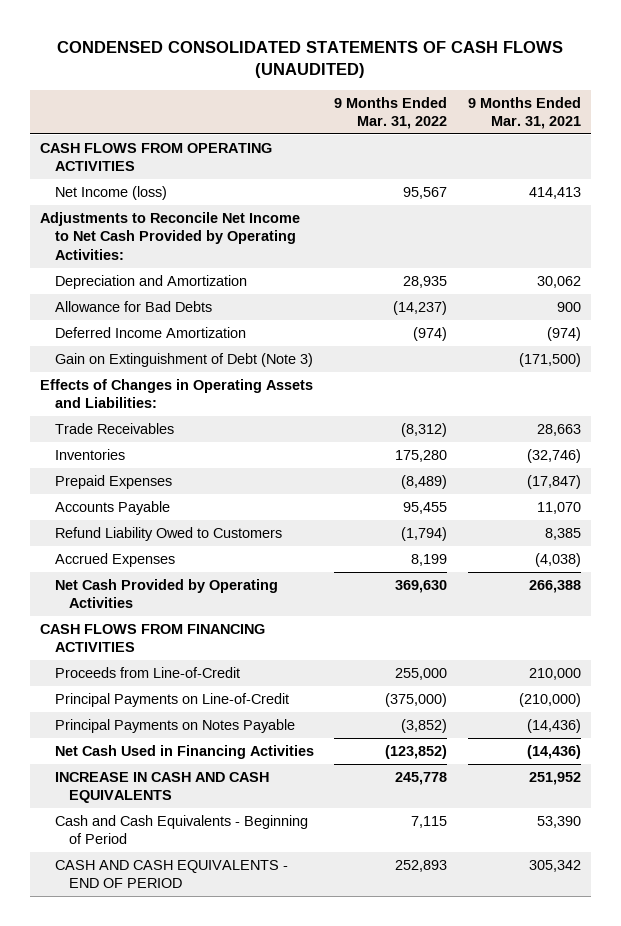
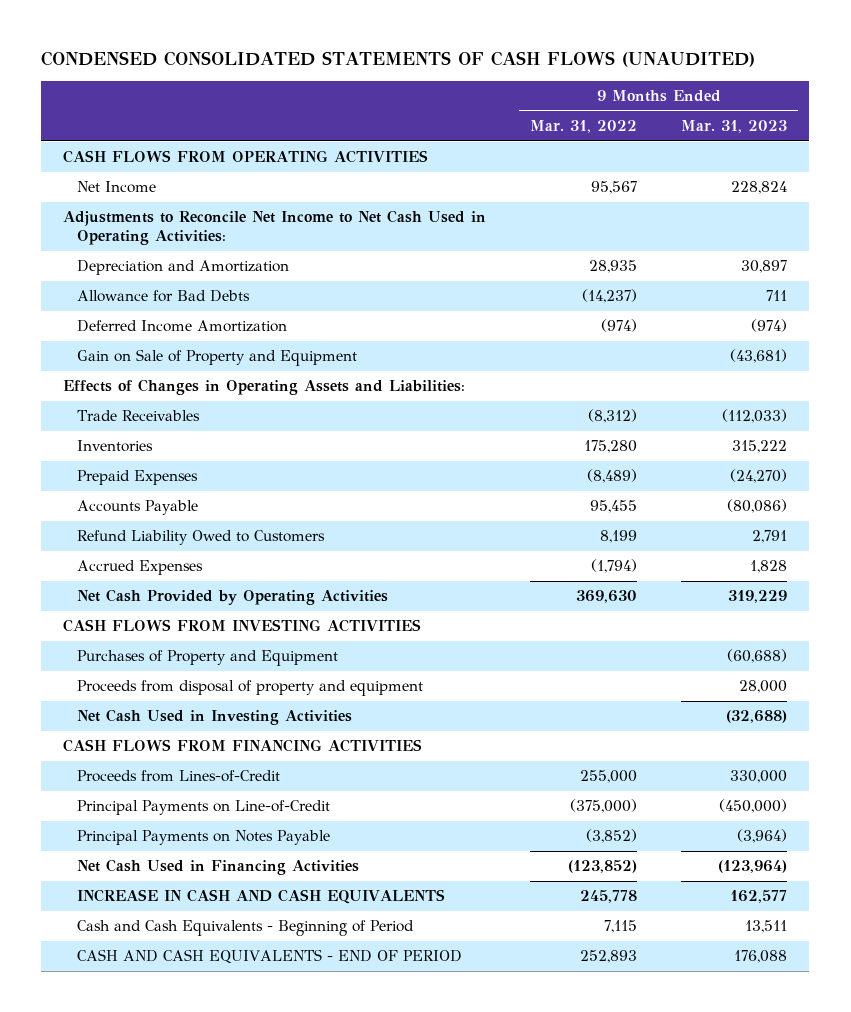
[467,96,581,129] 9 Months Ended Mar. 31, 2021 -> none
none -> [681,120,788,134] Mar. 31, 2023
[54,185,167,200] Net Income (loss) -> [77,181,157,194] Net Income
[40,211,301,260] Adjustments to Reconcile Net Income to Net Cash Provided by Operating Activities: -> [63,210,487,246] Adjustments to Reconcile Net Income to Net Cash Used in Operating Activities:
[54,352,313,367] Gain on Extinguishment of Debt (Note 3) -> none
none -> [77,349,358,367] Gain on Sale of Property and Equipment
[401,526,448,541] (1,794) -> [600,530,638,544] 8,199
[411,553,448,566] 8,199 -> [591,559,638,574] (1,794)
none -> [63,619,422,633] CASH FLOWS FROM INVESTING ACTIVITIES
none -> [77,650,339,667] Purchases of Property and Equipment
none -> [77,680,424,697] Proceeds from disposal of property and equipment
none -> [77,709,353,726] Net Cash Used in Investing Activities
[54,666,240,678] Proceeds from Line-of-Credit -> [77,770,281,783] Proceeds from Lines-of-Credit

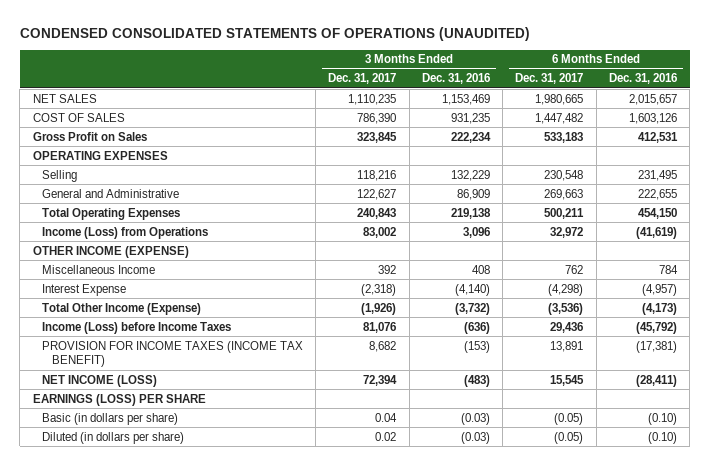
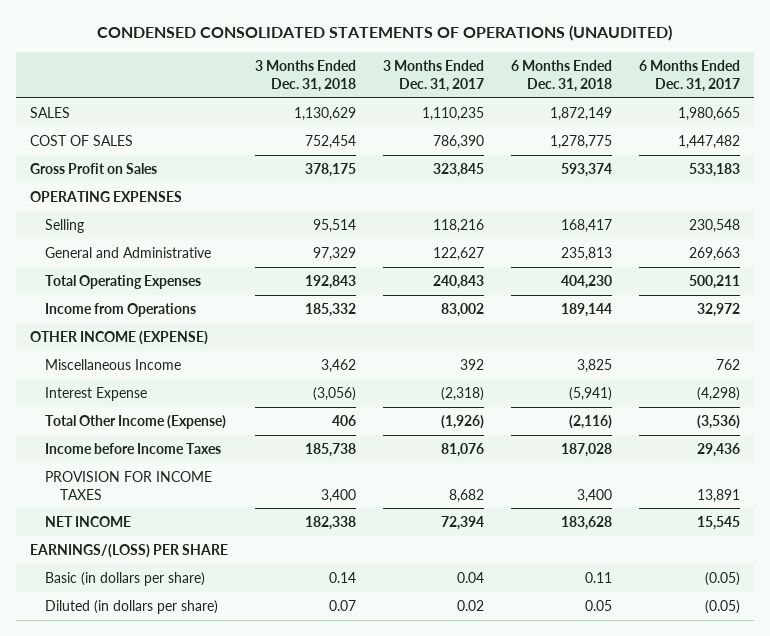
[421,73,490,85] Dec. 31, 2016 -> none
[608,73,677,85] Dec. 31, 2016 -> none
none -> [254,60,356,92] 3 Months Ended Dec. 31, 2018
none -> [511,60,613,92] 6 Months Ended Dec. 31, 2018
[32,93,97,103] NET SALES -> [29,106,70,118] SALES
[42,226,209,239] Income (Loss) from Operations -> [44,302,196,317] Income from Operations
[42,321,232,334] Income (Loss) before Income Taxes -> [44,442,221,454] Income before Income Taxes
[42,340,304,368] PROVISION FOR INCOME TAXES (INCOME TAX BENEFIT) -> [44,470,212,500] PROVISION FOR INCOME TAXES
[42,374,158,387] NET INCOME (LOSS) -> [44,515,131,527] NET INCOME
[32,393,206,406] EARNINGS (LOSS) PER SHARE -> [29,543,228,558] EARNINGS/(LOSS) PER SHARE

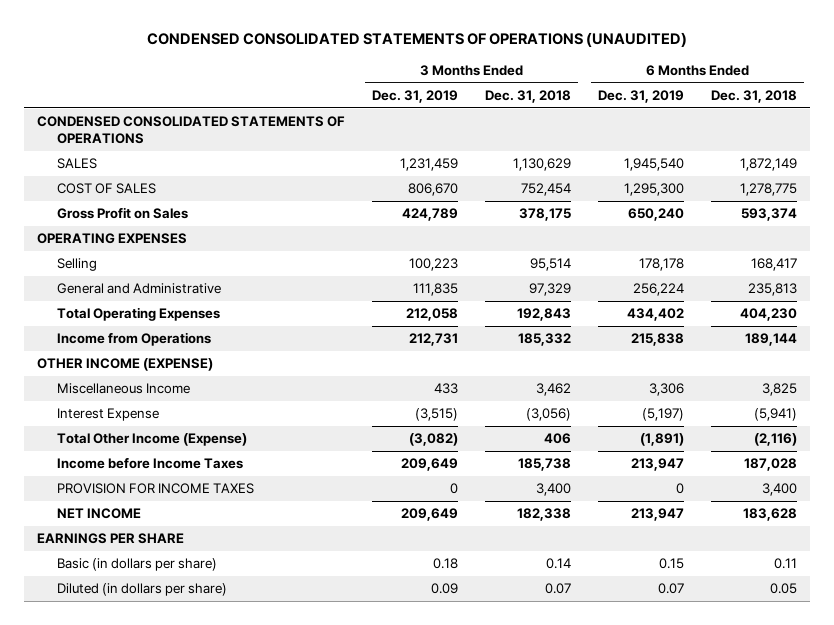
[382,60,484,92] 3 Months Ended Dec. 31, 2017 -> none
[639,60,741,92] 6 Months Ended Dec. 31, 2017 -> none
none -> [372,89,459,103] Dec. 31, 2019
none -> [598,89,685,103] Dec. 31, 2019
none -> [37,116,346,144] CONDENSED CONSOLIDATED STATEMENTS OF OPERATIONS
[29,543,228,558] EARNINGS/(LOSS) PER SHARE -> [37,533,185,545] EARNINGS PER SHARE

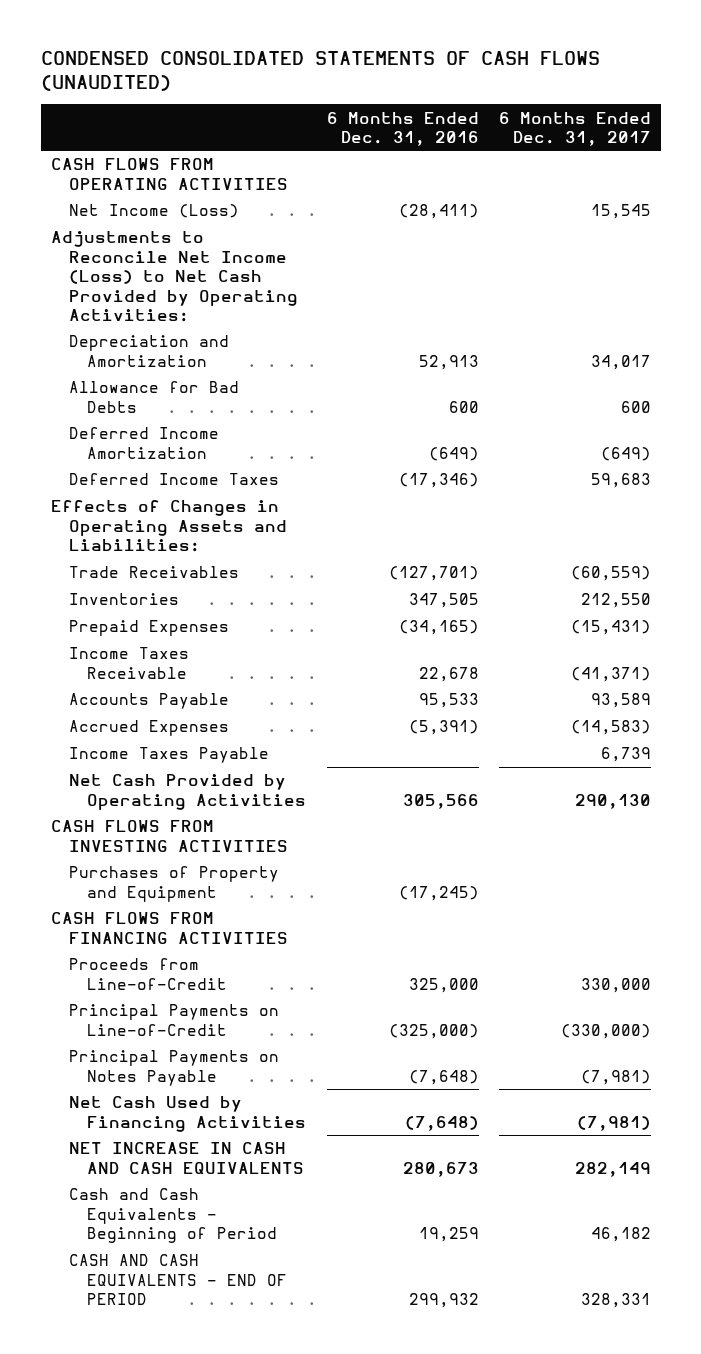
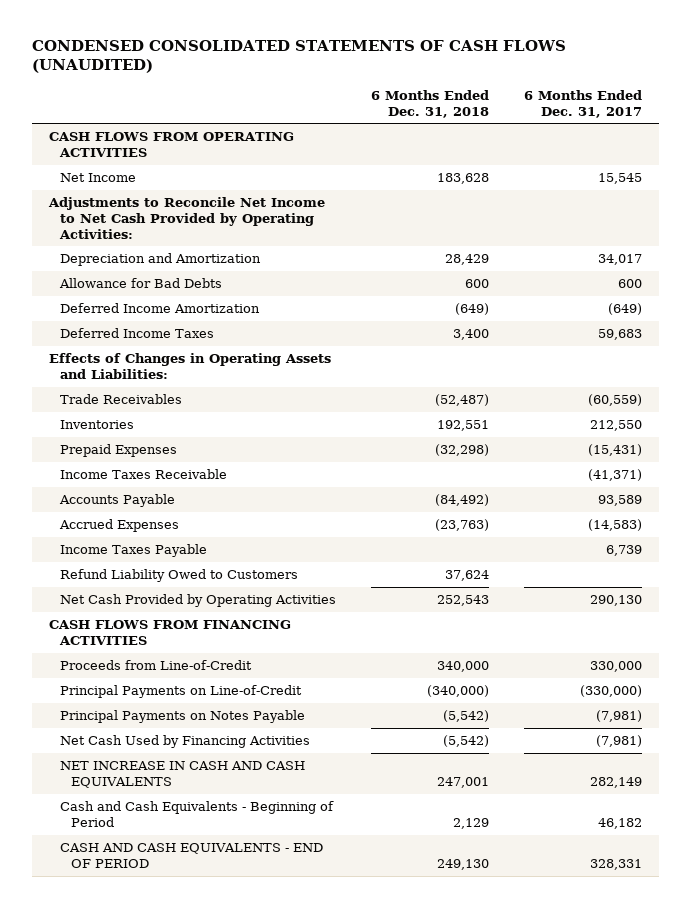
[326,111,479,146] 6 Months Ended Dec. 31, 2016 -> none
none -> [371,89,490,118] 6 Months Ended Dec. 31, 2018
[69,204,240,219] Net Income (Loss) -> [60,172,137,182] Net Income
[50,231,299,322] Adjustments to Reconcile Net Income (Loss) to Net Cash Provided by Operating Activities: -> [48,196,326,239] Adjustments to Reconcile Net Income to Net Cash Provided by Operating Activities:
none -> [60,568,299,582] Refund Liability Owed to Customers
[50,820,289,852] CASH FLOWS FROM INVESTING ACTIVITIES -> none
[69,866,280,902] Purchases of Property and Equipment -> none

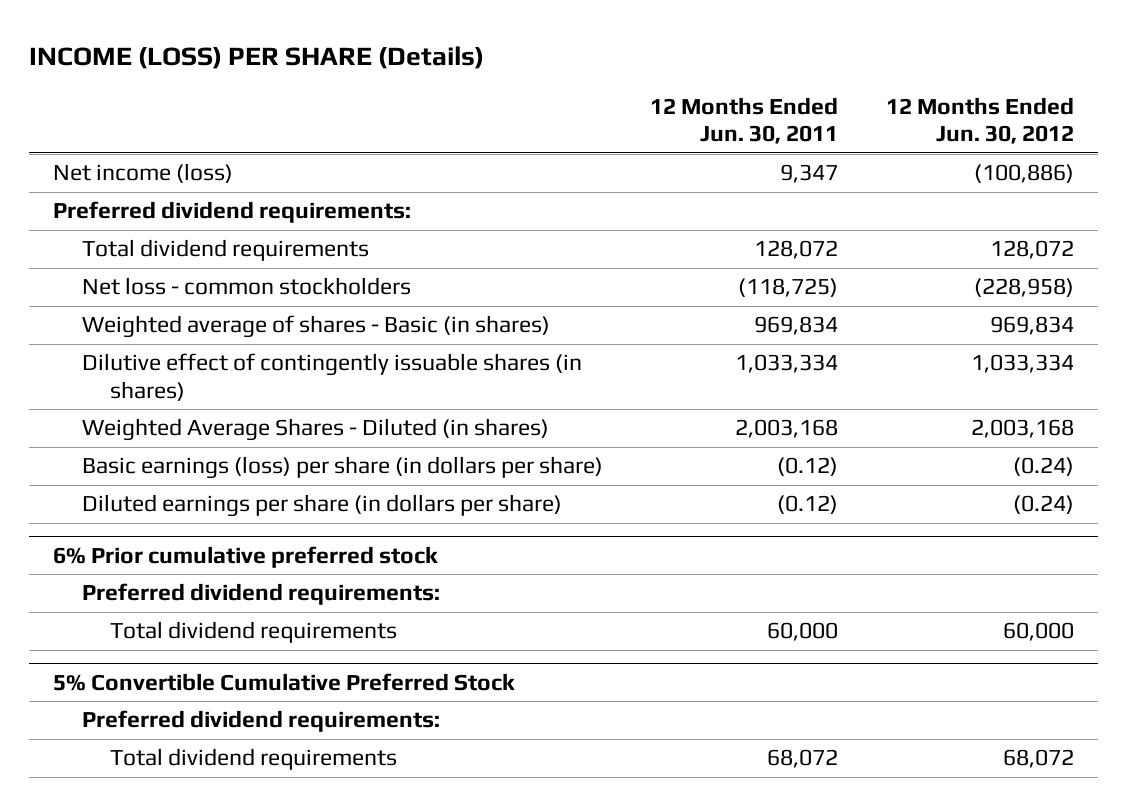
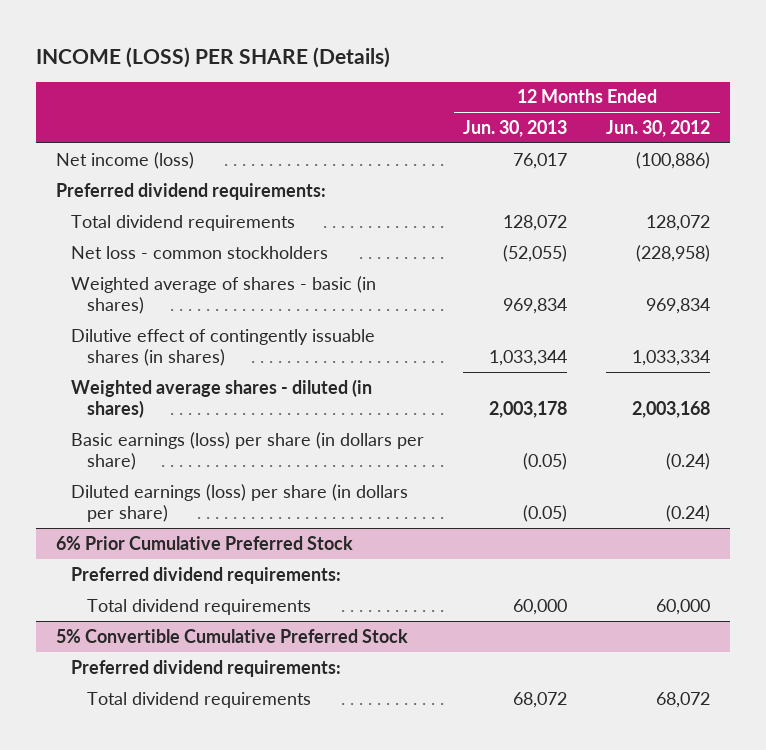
[650,96,839,145] 12 Months Ended Jun. 30, 2011 -> none
none -> [463,119,568,137] Jun. 30, 2013
[81,315,550,339] Weighted average of shares - Basic (in shares) -> [71,275,377,315] Weighted average of shares - basic (in shares)
[81,418,549,442] Weighted Average Shares - Diluted (in shares) -> [71,378,373,419] Weighted average shares - diluted (in shares)
[81,494,562,518] Diluted earnings per share (in dollars per share) -> [71,483,409,523] Diluted earnings (loss) per share (in dollars per share)
[53,545,439,568] 6% Prior cumulative preferred stock -> [55,535,353,550] 6% Prior Cumulative Preferred Stock

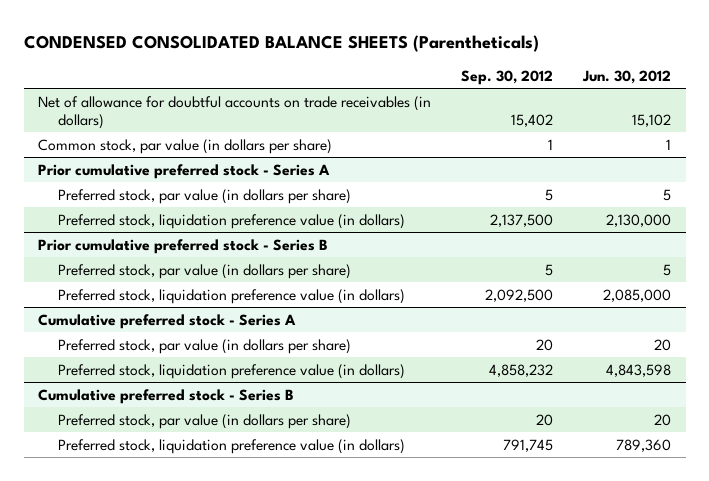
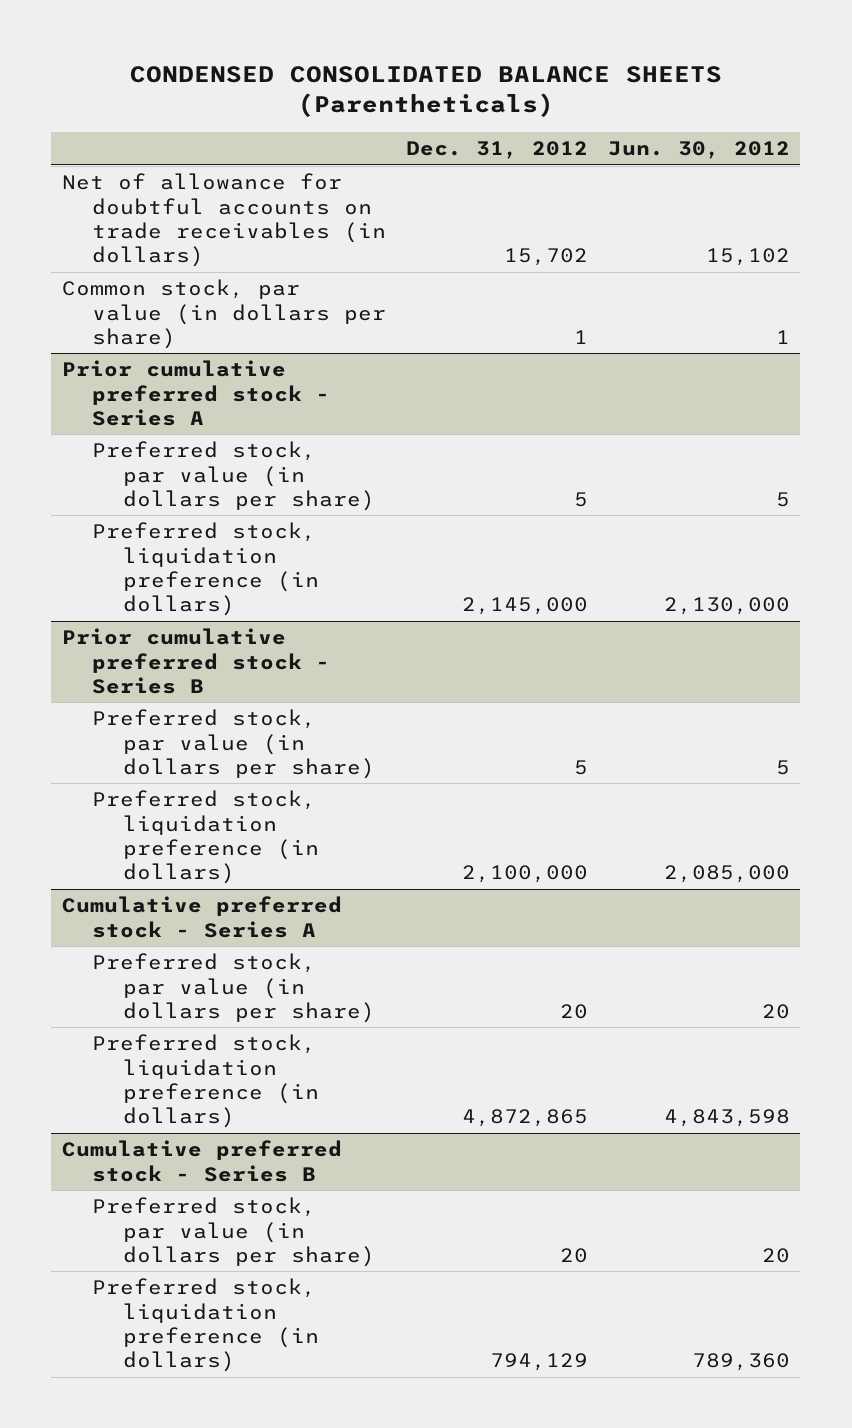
[461,70,554,86] Sep. 30, 2012 -> none
none -> [406,140,589,159] Dec. 31, 2012
[58,213,406,229] Preferred stock, liquidation preference value (in dollars) -> [92,522,319,616] Preferred stock, liquidation preference (in dollars)
[58,288,406,304] Preferred stock, liquidation preference value (in dollars) -> [92,790,319,884] Preferred stock, liquidation preference (in dollars)
[58,363,406,379] Preferred stock, liquidation preference value (in dollars) -> [92,1034,319,1128] Preferred stock, liquidation preference (in dollars)
[58,438,406,454] Preferred stock, liquidation preference value (in dollars) -> [92,1278,319,1372] Preferred stock, liquidation preference (in dollars)

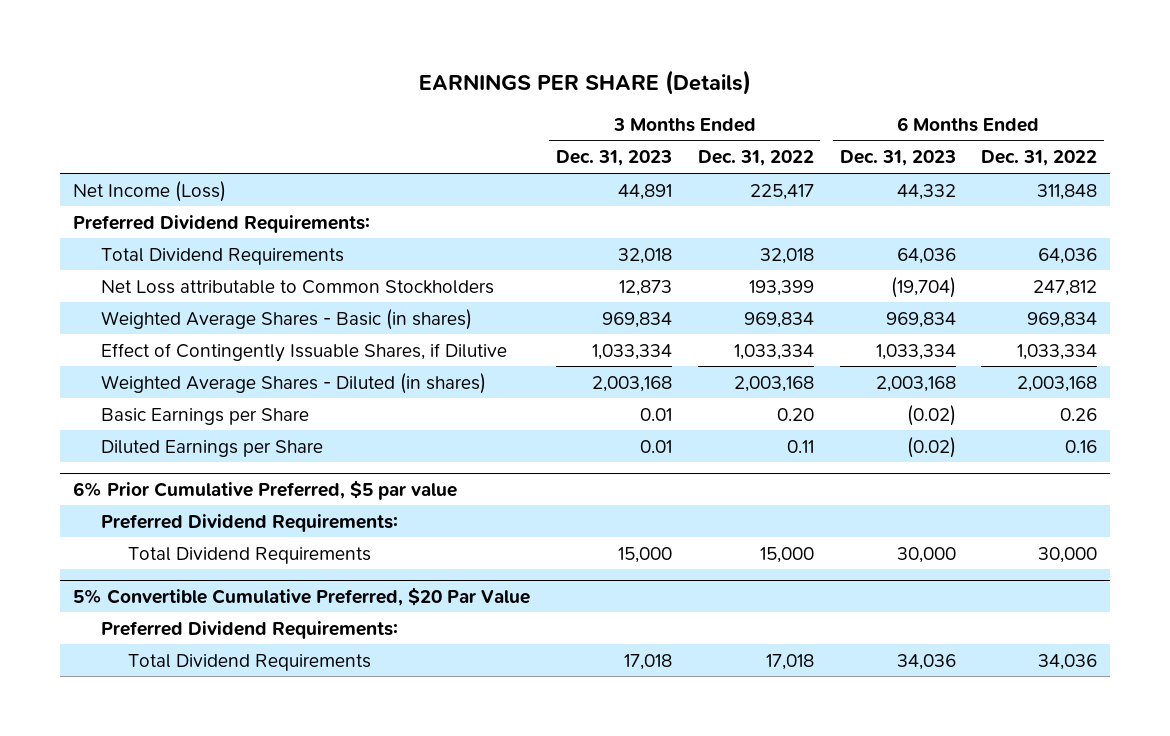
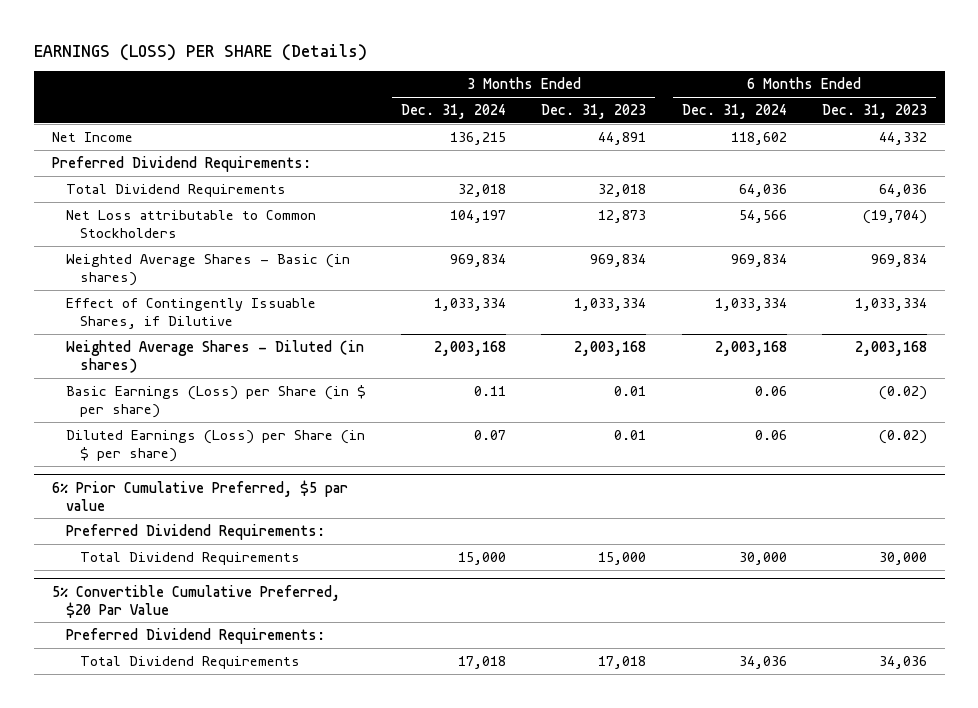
[419,69,752,95] EARNINGS PER SHARE (Details) -> [33,43,367,61] EARNINGS (LOSS) PER SHARE (Details)
[697,150,814,167] Dec. 31, 2022 -> none
[981,150,1098,167] Dec. 31, 2022 -> none
none -> [401,104,507,120] Dec. 31, 2024
none -> [681,104,787,120] Dec. 31, 2024
[72,180,226,202] Net Income (Loss) -> [51,131,133,142] Net Income
[100,407,309,425] Basic Earnings per Share -> [65,384,366,418] Basic Earnings (Loss) per Share (in $ per share)
[100,439,323,457] Diluted Earnings per Share -> [65,429,365,462] Diluted Earnings (Loss) per Share (in $ per share)

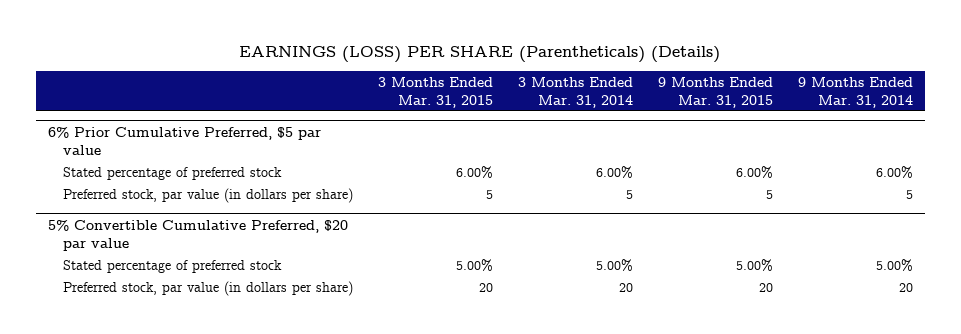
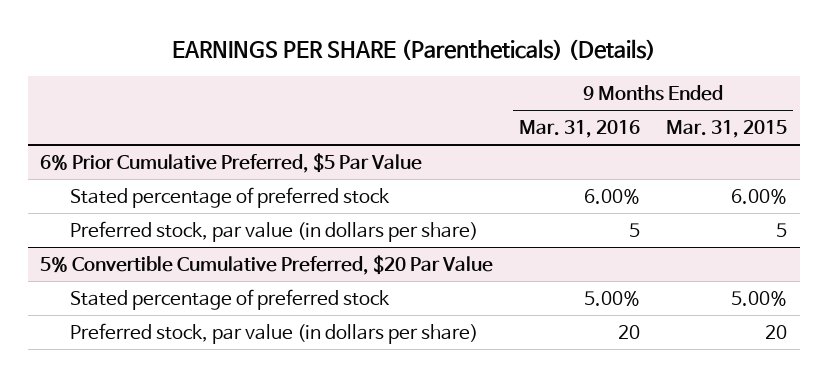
[239,46,721,64] EARNINGS (LOSS) PER SHARE (Parentheticals) (Details) -> [171,39,656,61] EARNINGS PER SHARE (Parentheticals) (Details)
[378,76,494,108] 3 Months Ended Mar. 31, 2015 -> none
[518,76,634,108] 3 Months Ended Mar. 31, 2014 -> none
[797,76,913,108] 9 Months Ended Mar. 31, 2014 -> none
none -> [519,119,641,138] Mar. 31, 2016
[48,126,322,155] 6% Prior Cumulative Preferred, $5 par value -> [40,152,423,173] 6% Prior Cumulative Preferred, $5 Par Value
[48,219,349,251] 5% Convertible Cumulative Preferred, $20 par value -> [40,254,494,275] 5% Convertible Cumulative Preferred, $20 Par Value

